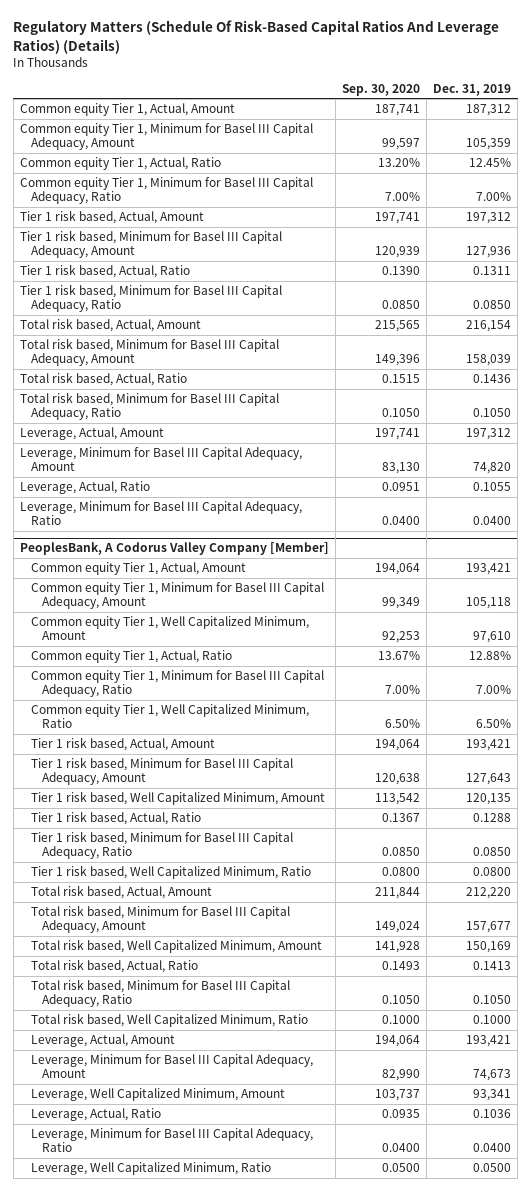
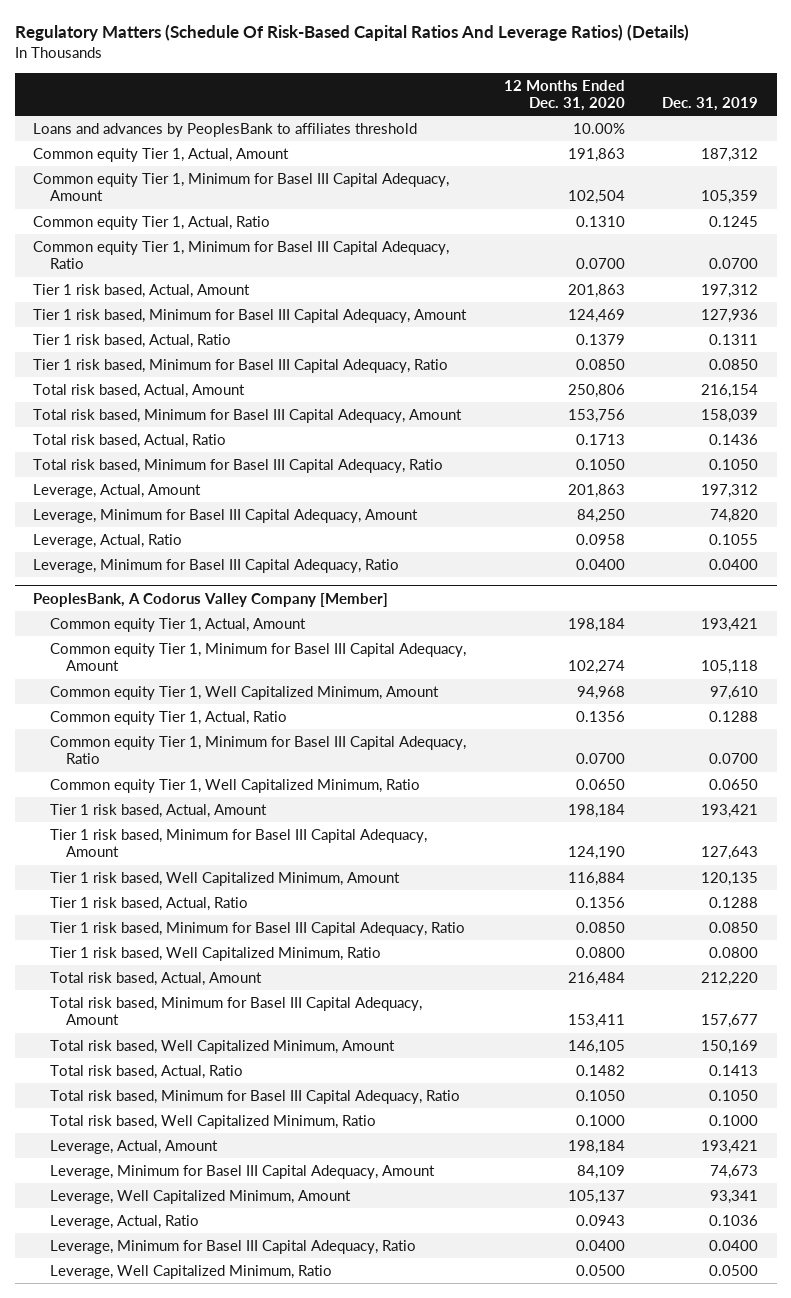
[342,83,421,96] Sep. 30, 2020 -> none
none -> [503,79,625,111] 12 Months Ended Dec. 31, 2020
none -> [33,123,418,138] Loans and advances by PeoplesBank to affiliates threshold
[469,158,512,168] 12.45% -> [709,216,759,228] 0.1245
[476,192,512,202] 7.00% -> [709,258,759,270] 0.0700
[469,651,512,661] 12.88% -> [709,711,759,723] 0.1288
[476,685,512,695] 7.00% -> [709,753,759,765] 0.0700
[476,719,512,729] 6.50% -> [709,779,759,791] 0.0650

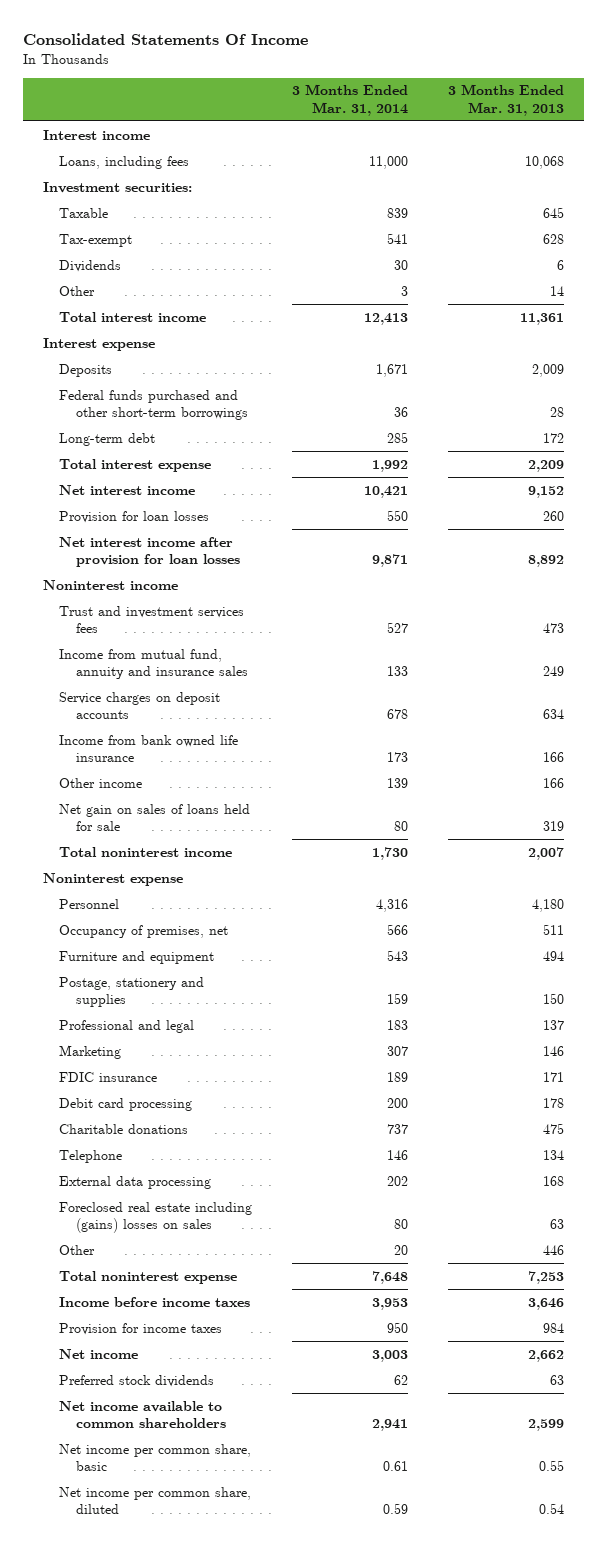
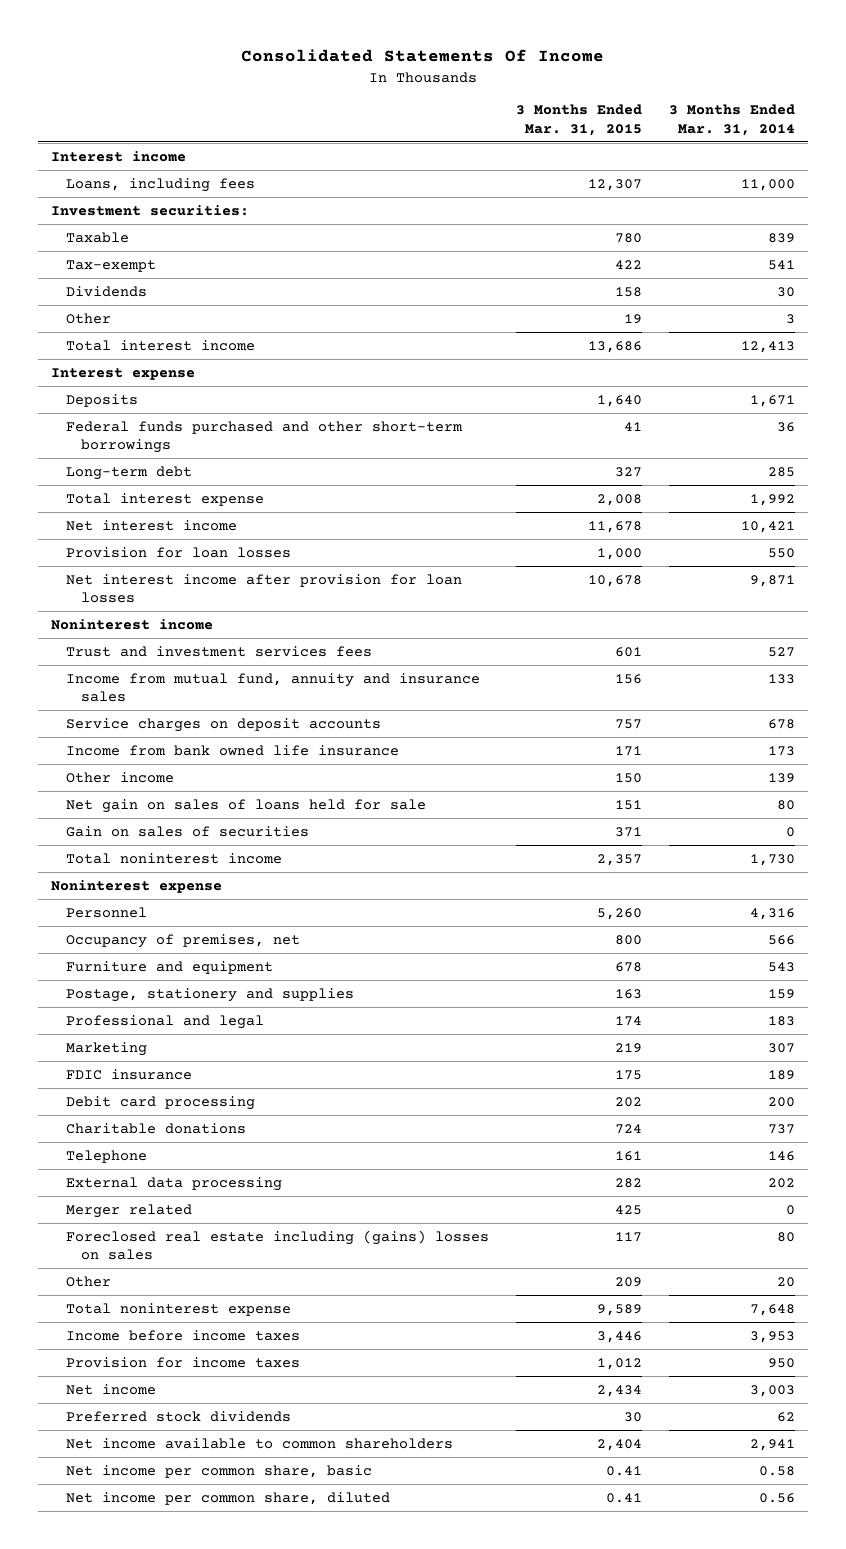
[448,84,565,116] 3 Months Ended Mar. 31, 2013 -> none
none -> [516,104,643,136] 3 Months Ended Mar. 31, 2015
none -> [66,825,310,837] Gain on sales of securities
none -> [66,1203,193,1218] Merger related
[383,1461,409,1472] 0.61 -> [758,1465,795,1476] 0.58
[383,1503,409,1515] 0.59 -> [758,1492,795,1503] 0.56

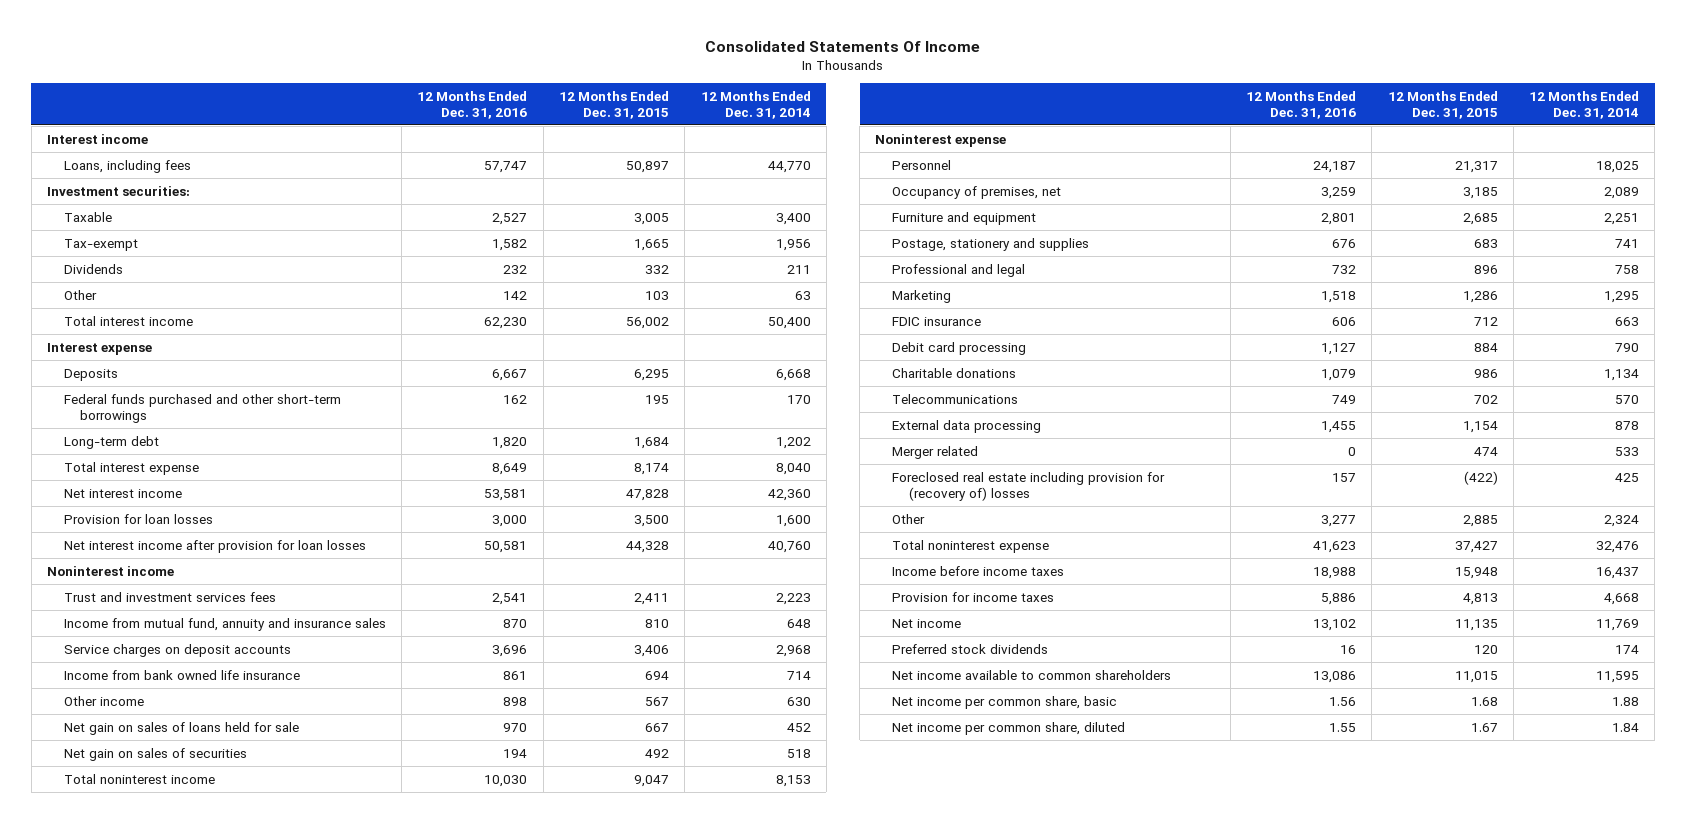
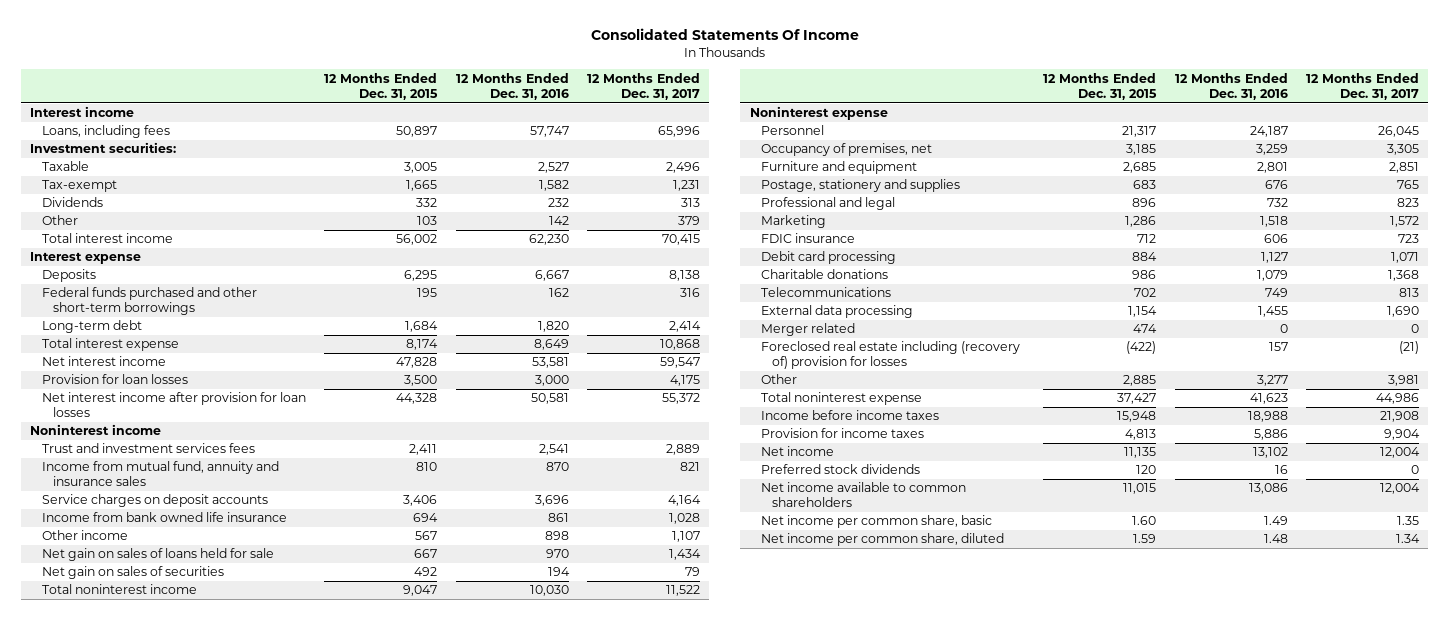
[700,90,811,119] 12 Months Ended Dec. 31, 2014 -> none
none -> [587,72,701,100] 12 Months Ended Dec. 31, 2017
[892,471,1166,501] Foreclosed real estate including provision for (recovery of) losses -> [760,341,1020,370] Foreclosed real estate including (recovery of) provision for losses
[1328,696,1356,706] 1.56 -> [1263,516,1288,526] 1.49
[1470,696,1498,706] 1.68 -> [1132,516,1157,526] 1.60
[1328,722,1356,732] 1.55 -> [1263,534,1288,544] 1.48
[1470,722,1498,732] 1.67 -> [1133,534,1157,544] 1.59

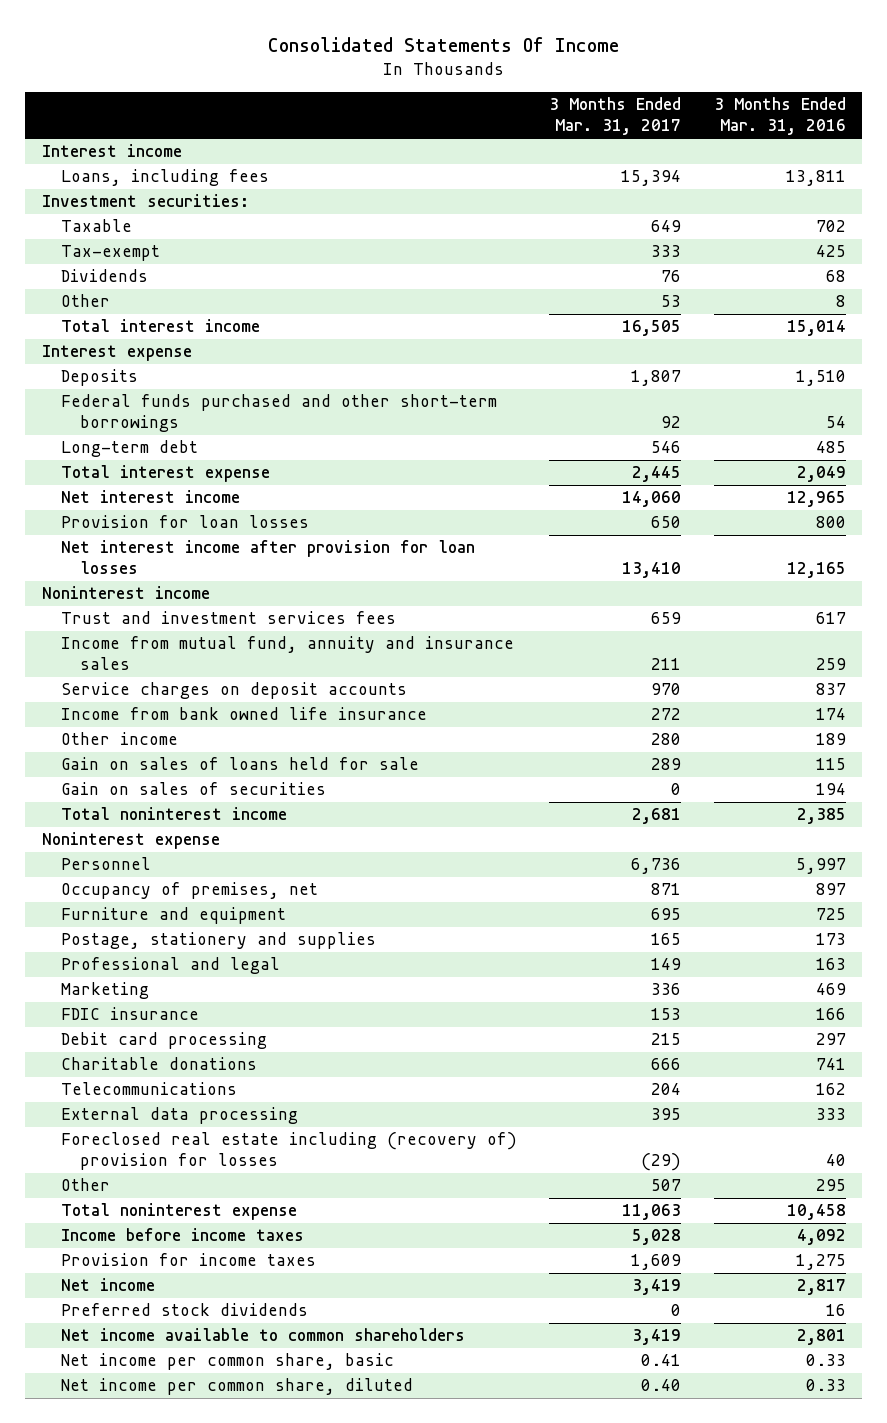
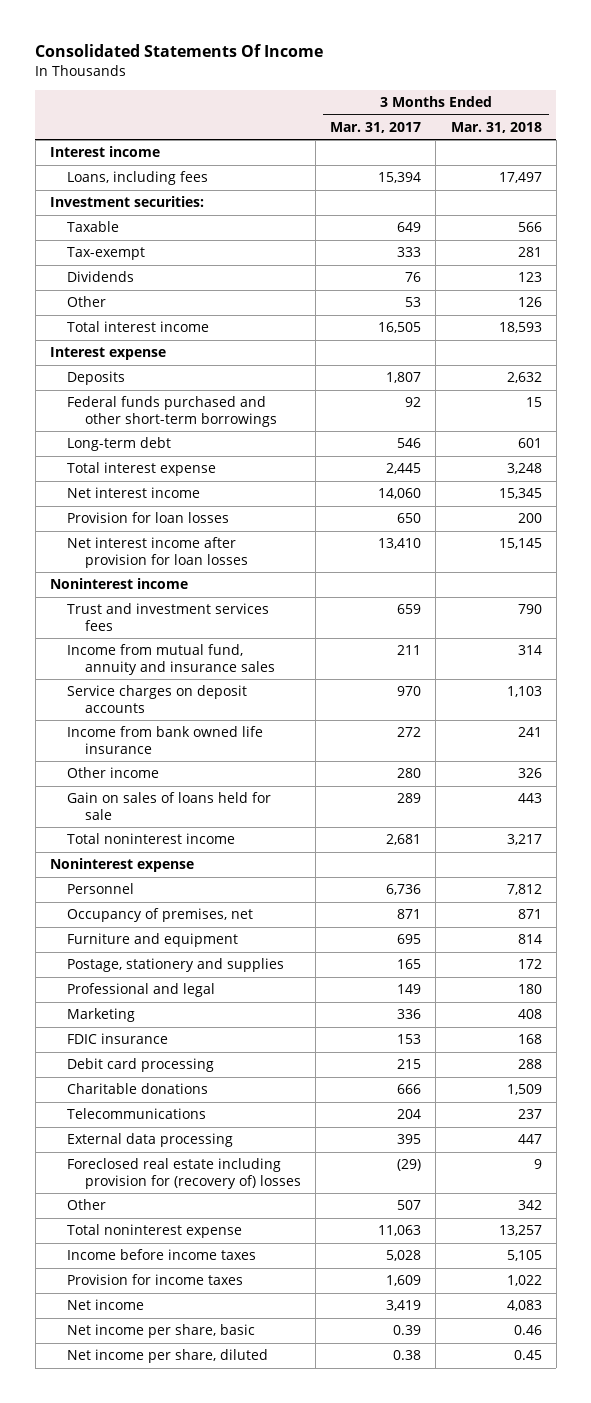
[713,97,846,136] 3 Months Ended Mar. 31, 2016 -> none
none -> [450,121,542,133] Mar. 31, 2018
[60,782,326,796] Gain on sales of securities -> none
[60,1132,517,1171] Foreclosed real estate including (recovery of) provision for losses -> [67,1158,301,1189] Foreclosed real estate including provision for (recovery of) losses
[60,1303,308,1317] Preferred stock dividends -> none
[60,1328,465,1342] Net income available to common shareholders -> none
[60,1353,394,1371] Net income per common share, basic -> [67,1324,256,1339] Net income per share, basic
[641,1354,682,1367] 0.41 -> [393,1325,422,1336] 0.39
[60,1378,413,1396] Net income per common share, diluted -> [67,1349,269,1364] Net income per share, diluted
[641,1379,682,1392] 0.40 -> [393,1350,422,1361] 0.38

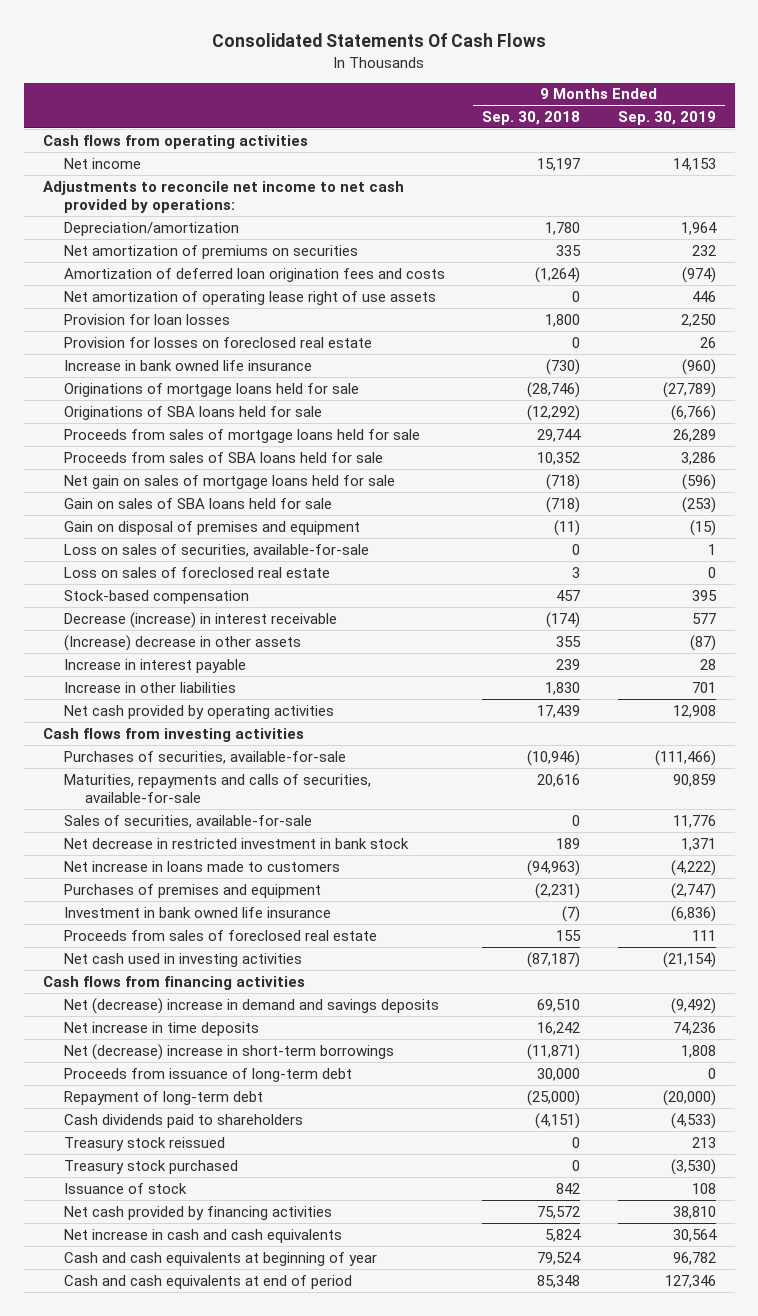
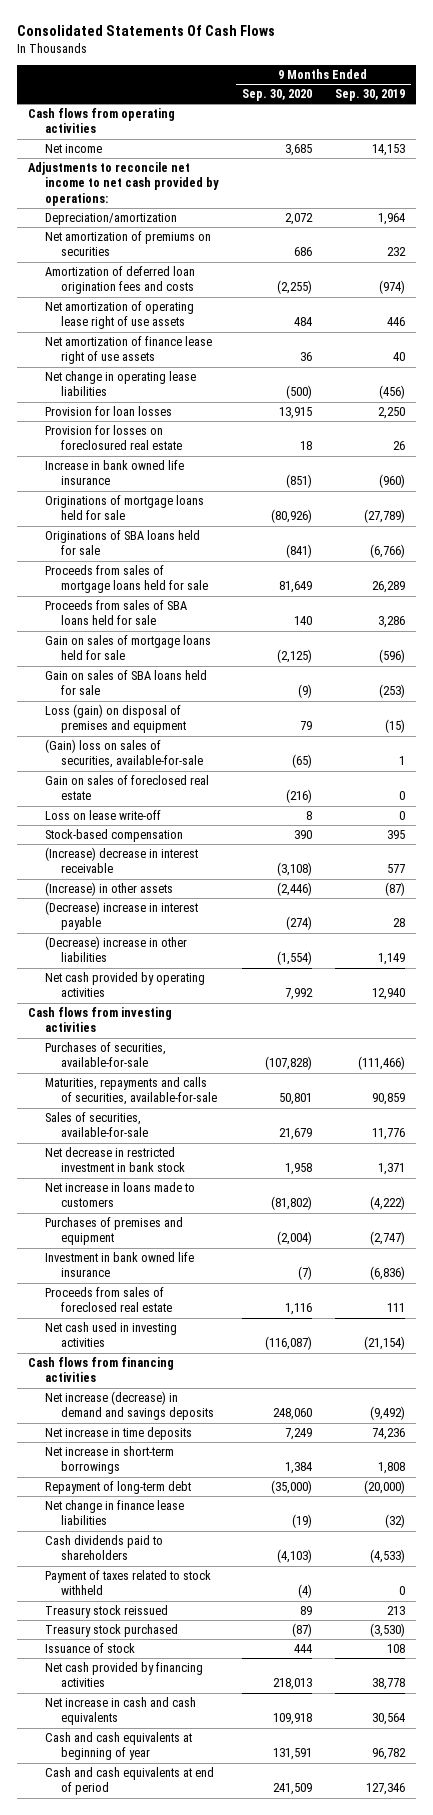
[482,110,581,125] Sep. 30, 2018 -> none
none -> [241,89,312,102] Sep. 30, 2020
none -> [44,335,212,365] Net amortization of finance lease right of use assets
none -> [44,370,196,397] Net change in operating lease liabilities
[63,336,372,348] Provision for losses on foreclosed real estate -> [44,424,183,451] Provision for losses on foreclosured real estate
[63,474,395,489] Net gain on sales of mortgage loans held for sale -> [44,634,211,661] Gain on sales of mortgage loans held for sale
[63,520,360,535] Gain on disposal of premises and equipment -> [44,703,187,734] Loss (gain) on disposal of premises and equipment
[63,543,369,557] Loss on sales of securities, available-for-sale -> [44,738,204,769] (Gain) loss on sales of securities, available-for-sale
[63,566,330,578] Loss on sales of foreclosed real estate -> [44,774,209,801] Gain on sales of foreclosed real estate
none -> [44,809,161,820] Loss on lease write-off
[63,611,337,628] Decrease (increase) in interest receivable -> [44,846,198,874] (Increase) decrease in interest receivable
[63,634,301,651] (Increase) decrease in other assets -> [44,881,173,896] (Increase) in other assets
[63,658,246,673] Increase in interest payable -> [44,900,198,931] (Decrease) increase in interest payable
[63,681,236,693] Increase in other liabilities -> [44,935,187,963] (Decrease) increase in other liabilities
[691,681,716,693] 701 -> [377,953,405,966] 1,149
[672,704,716,718] 12,908 -> [371,988,405,1001] 12,940
[63,997,439,1014] Net (decrease) increase in demand and savings deposits -> [44,1390,215,1421] Net increase (decrease) in demand and savings deposits
[63,1067,352,1082] Proceeds from issuance of long-term debt -> none
[63,1043,394,1060] Net (decrease) increase in short-term borrowings -> [44,1445,174,1475] Net increase in short-term borrowings
none -> [44,1499,184,1526] Net change in finance lease liabilities
none -> [44,1569,211,1596] Payment of taxes related to stock withheld
[672,1205,716,1219] 38,810 -> [371,1678,405,1691] 38,778

